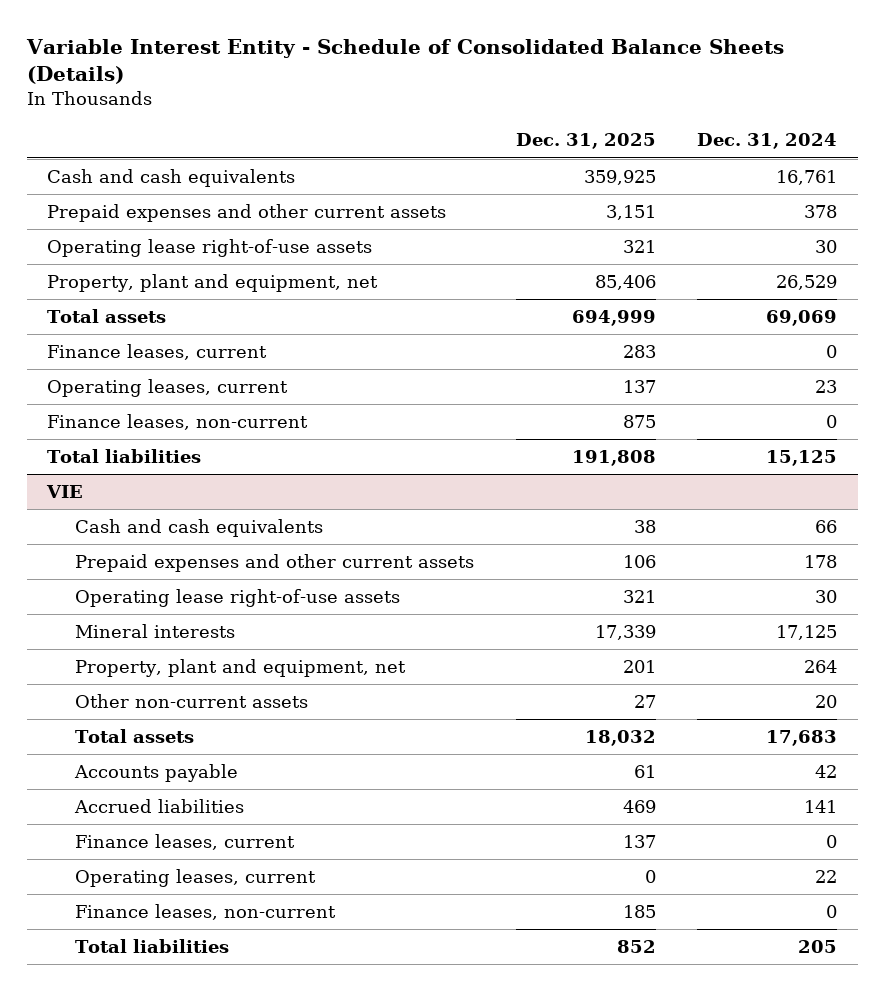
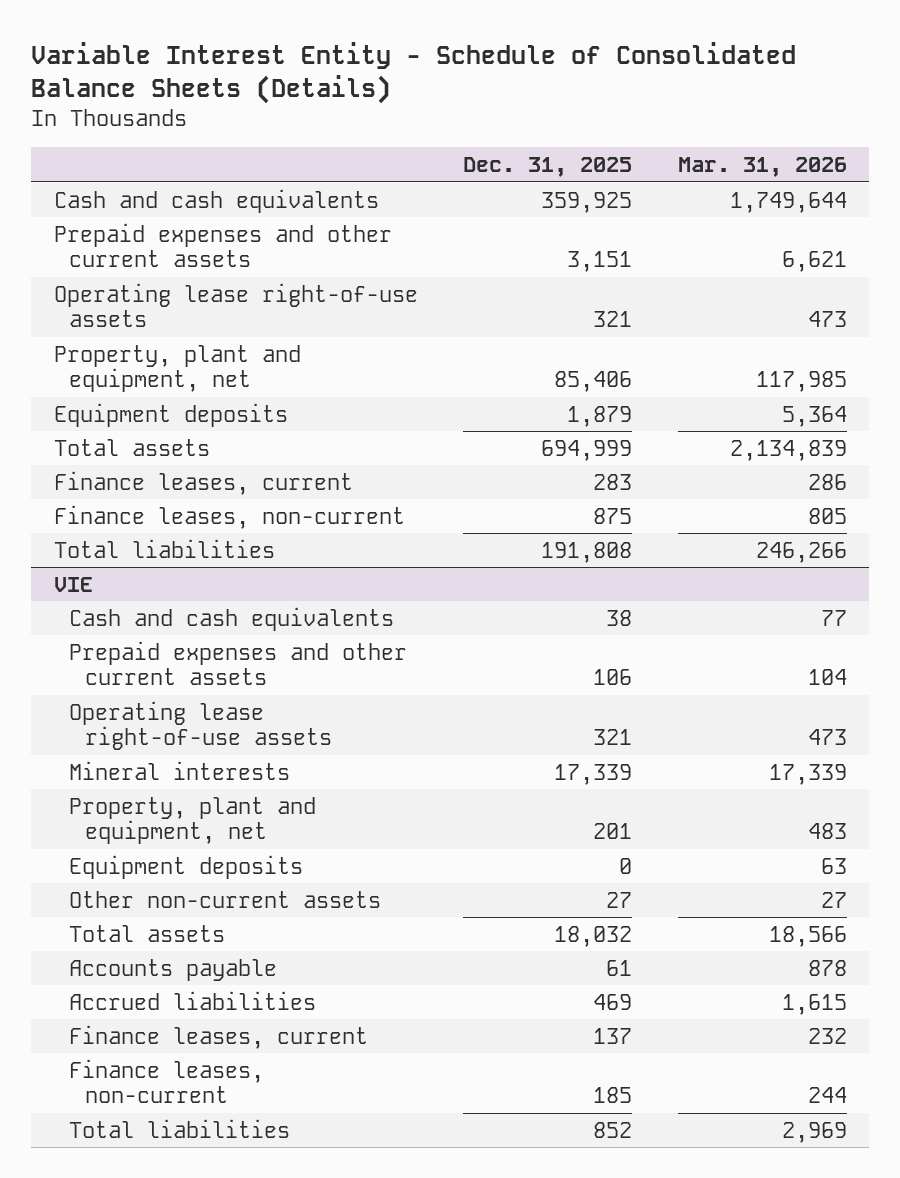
[697,133,838,150] Dec. 31, 2024 -> none
none -> [677,156,847,177] Mar. 31, 2026
none -> [53,402,288,427] Equipment deposits
[47,379,289,398] Operating leases, current -> none
none -> [69,854,304,879] Equipment deposits
[75,869,317,888] Operating leases, current -> none

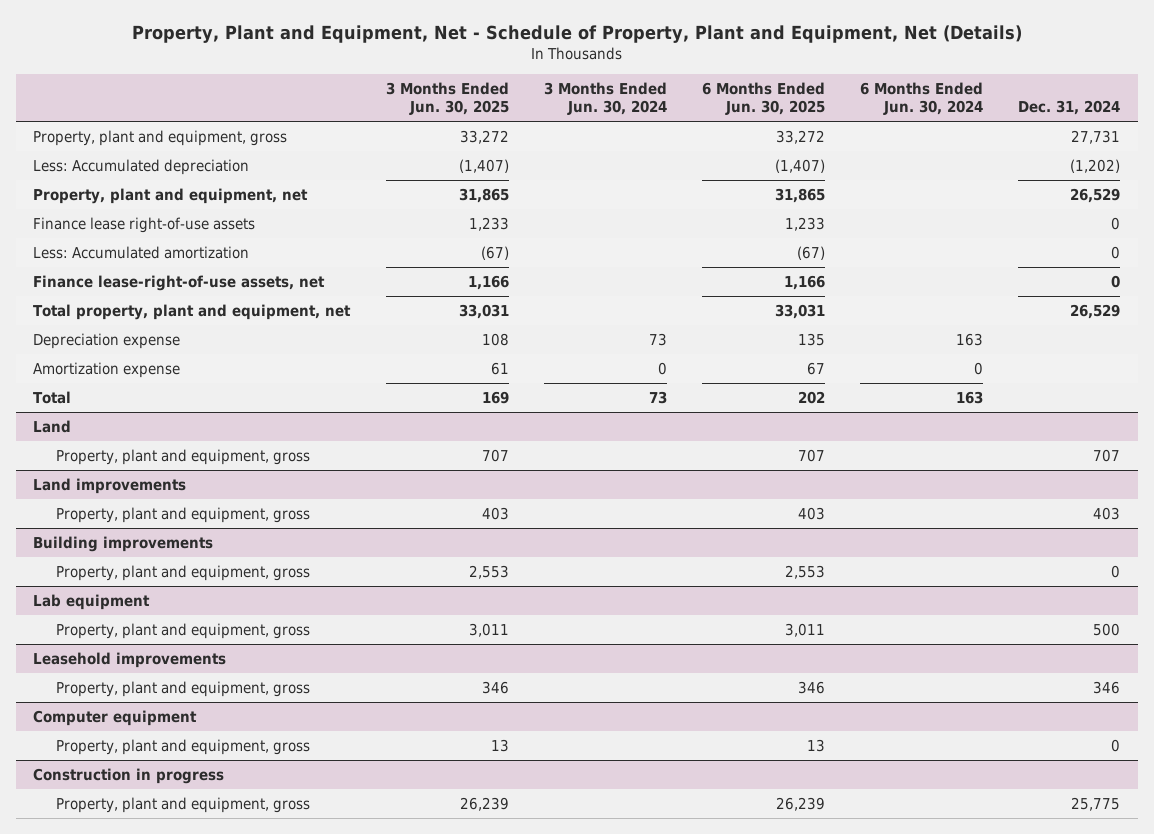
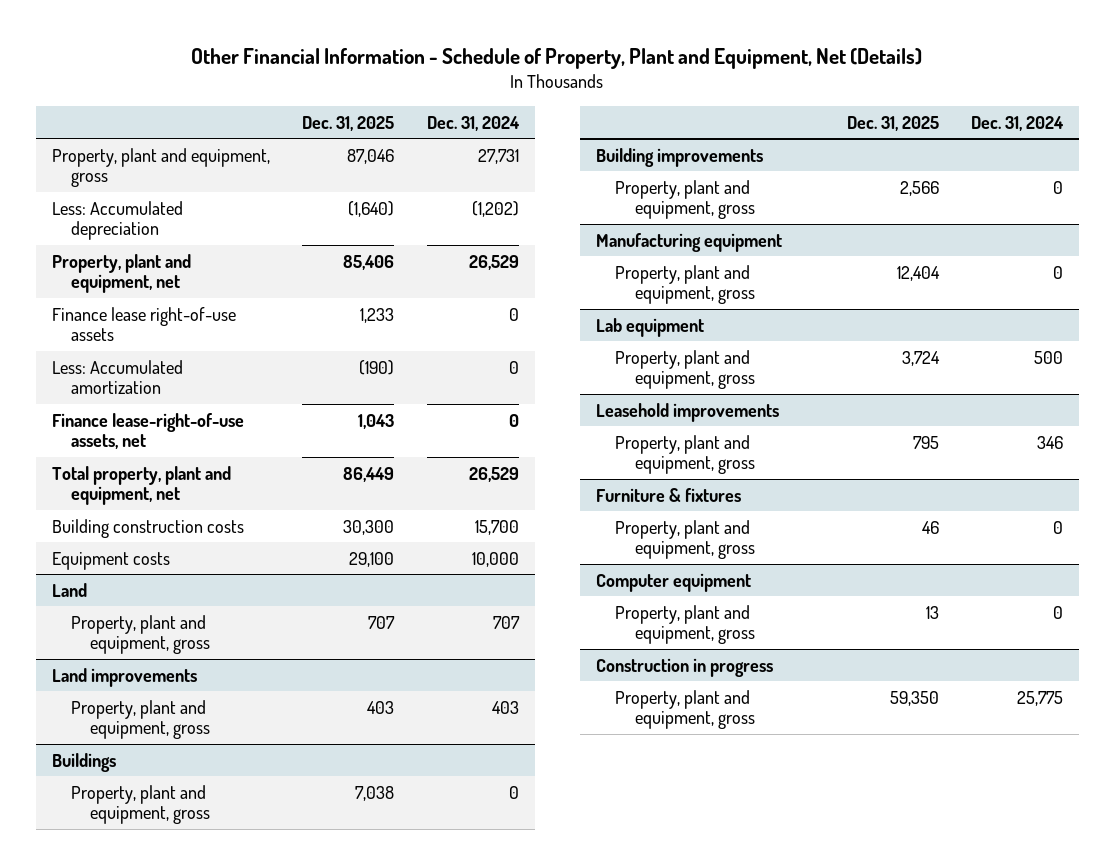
[131,25,1022,44] Property, Plant and Equipment, Net - Schedule of Property, Plant and Equipment, Net (Details) -> [191,47,923,69] Other Financial Information - Schedule of Property, Plant and Equipment, Net (Details)
[385,82,509,116] 3 Months Ended Jun. 30, 2025 -> none
[543,82,667,116] 3 Months Ended Jun. 30, 2024 -> none
[701,82,825,116] 6 Months Ended Jun. 30, 2025 -> none
[860,82,984,116] 6 Months Ended Jun. 30, 2024 -> none
none -> [302,116,395,132] Dec. 31, 2025
[33,332,181,349] Depreciation expense -> none
[33,361,181,378] Amortization expense -> none
[33,390,72,404] Total -> none
none -> [51,518,244,538] Building construction costs
none -> [51,551,170,570] Equipment costs
none -> [51,752,116,772] Buildings
none -> [71,784,211,825] Property, plant and equipment, gross
none -> [596,232,783,252] Manufacturing equipment
none -> [615,264,755,305] Property, plant and equipment, gross
none -> [596,487,742,502] Furniture & fixtures
none -> [615,519,755,560] Property, plant and equipment, gross

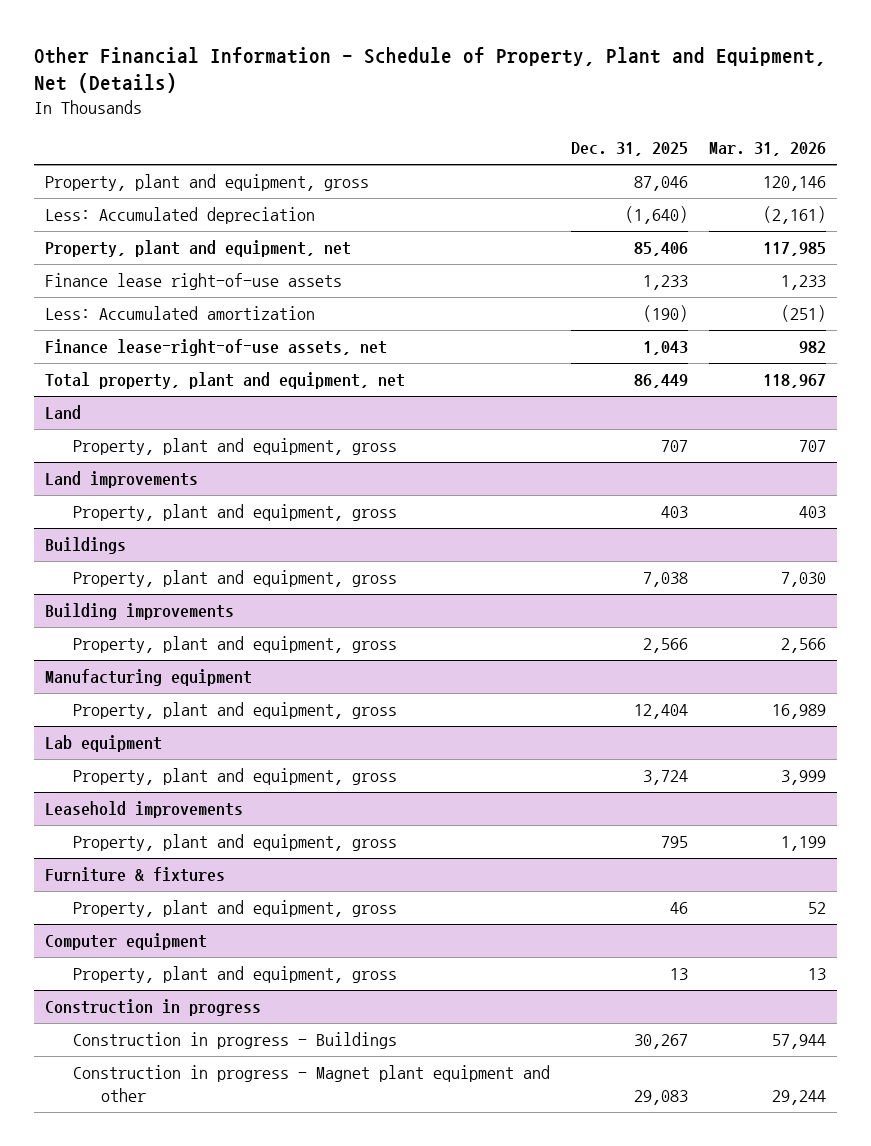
[426,116,520,132] Dec. 31, 2024 -> none
none -> [709,142,827,157] Mar. 31, 2026
[51,518,244,538] Building construction costs -> none
[51,551,170,570] Equipment costs -> none
[615,689,755,730] Property, plant and equipment, gross -> none
none -> [73,1032,398,1050] Construction in progress - Buildings
none -> [73,1065,551,1102] Construction in progress - Magnet plant equipment and other

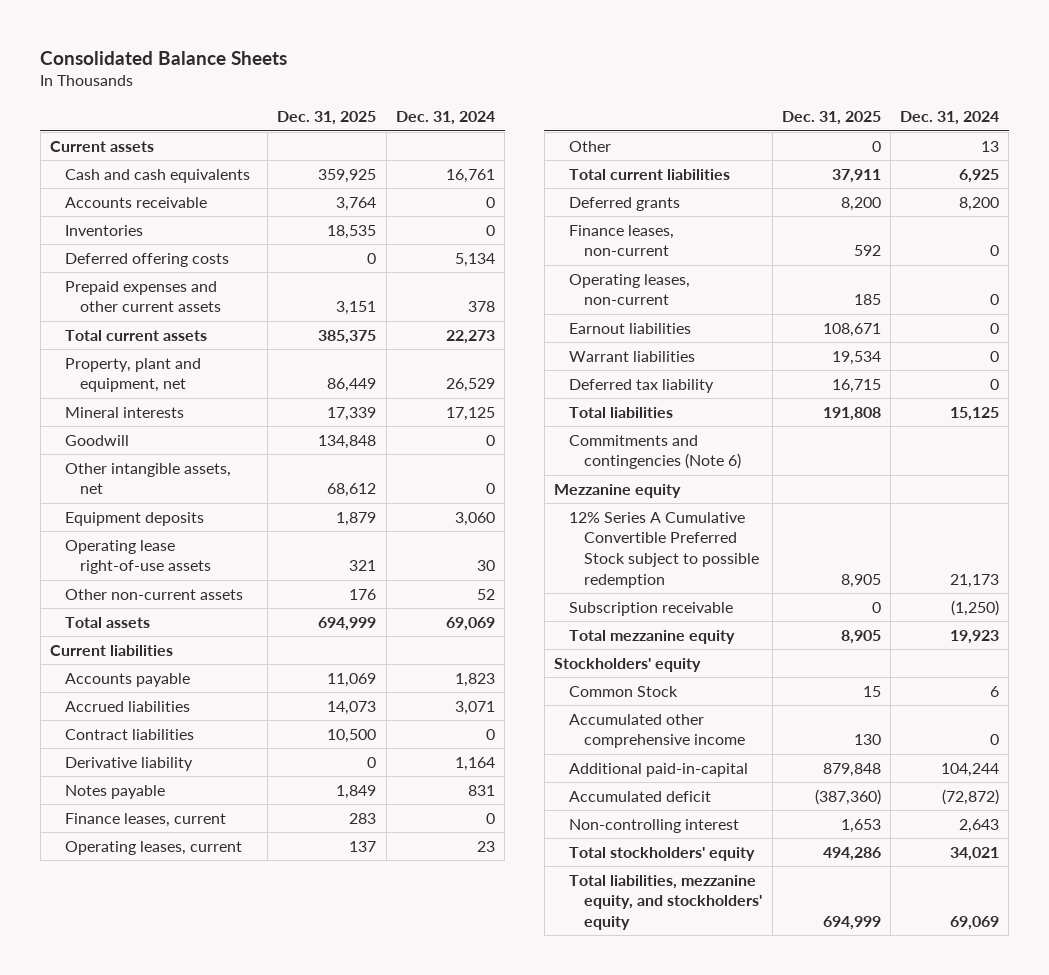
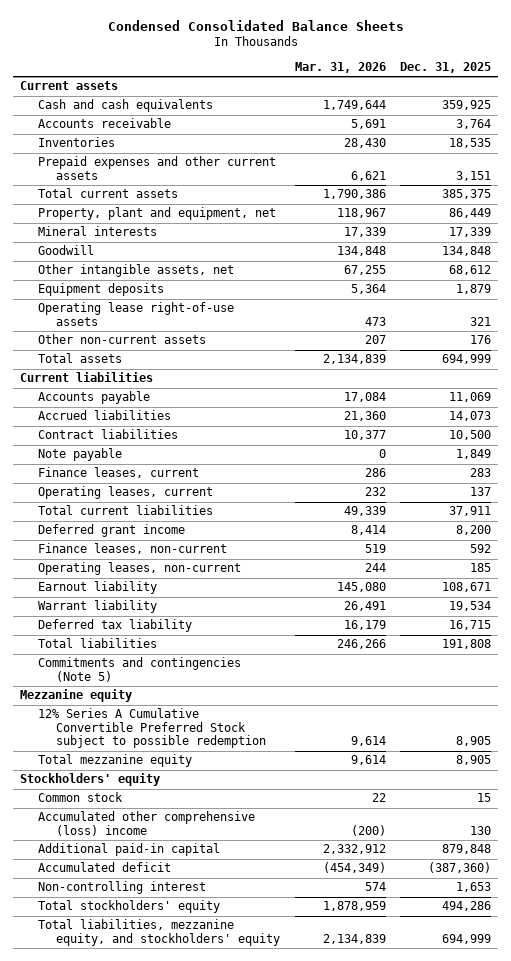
[40,50,288,65] Consolidated Balance Sheets -> [107,19,404,31] Condensed Consolidated Balance Sheets
[395,111,495,126] Dec. 31, 2024 -> none
none -> [294,62,386,74] Mar. 31, 2026
[64,252,229,267] Deferred offering costs -> none
[64,756,193,771] Derivative liability -> none
[64,784,165,799] Notes payable -> [38,448,123,462] Note payable
[569,140,612,152] Other -> none
[569,196,681,211] Deferred grants -> [38,524,186,538] Deferred grant income
[569,322,692,334] Earnout liabilities -> [38,581,158,595] Earnout liability
[569,350,696,362] Warrant liabilities -> [38,600,158,614] Warrant liability
[569,434,742,470] Commitments and contingencies (Note 6) -> [38,657,242,682] Commitments and contingencies (Note 5)
[569,601,734,616] Subscription receivable -> none
[569,685,679,697] Common Stock -> [38,792,124,803] Common stock
[569,713,746,749] Accumulated other comprehensive income -> [38,811,256,836] Accumulated other comprehensive (loss) income
[569,762,749,777] Additional paid-in-capital -> [38,843,221,857] Additional paid-in capital

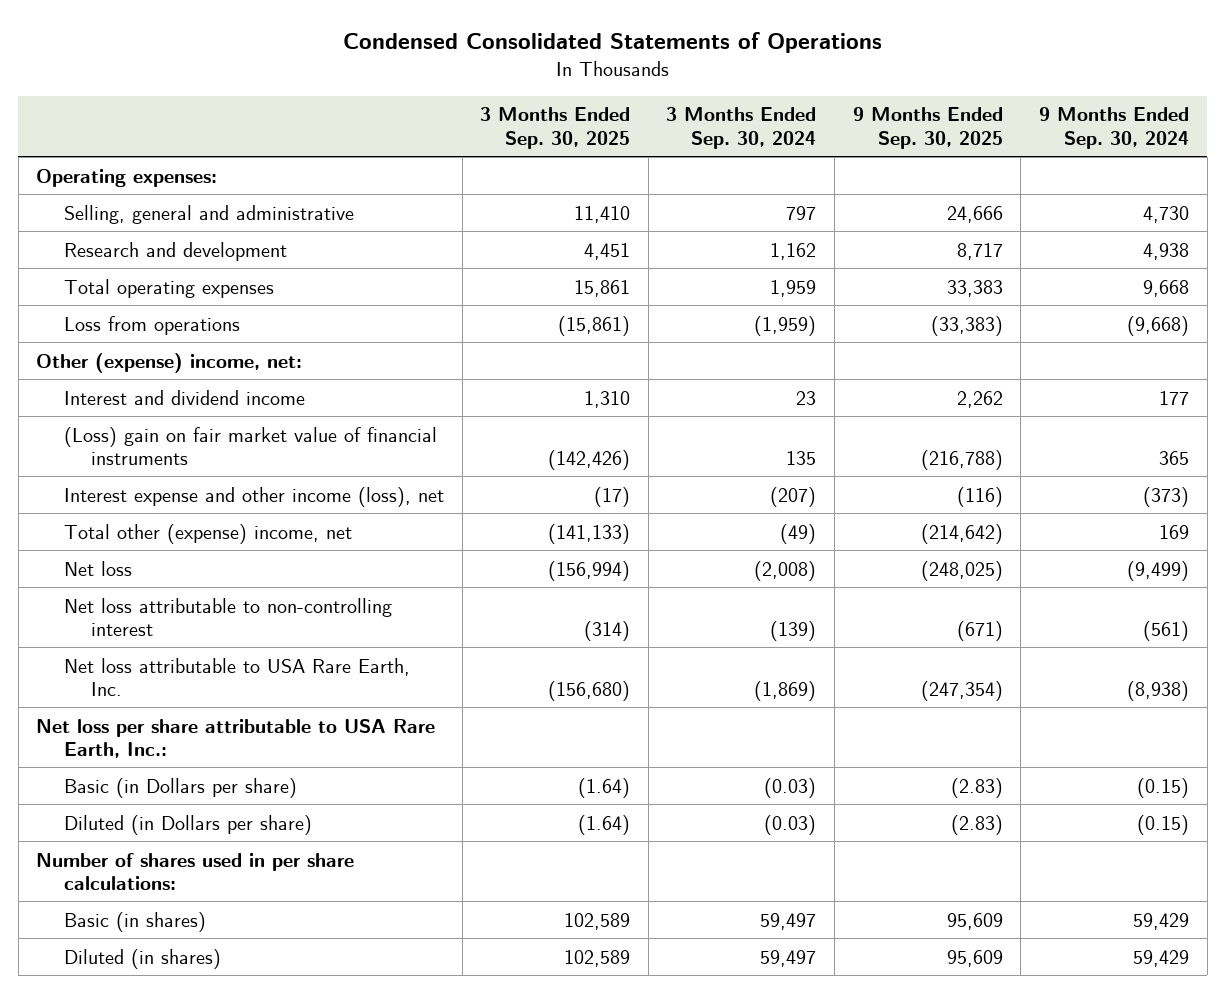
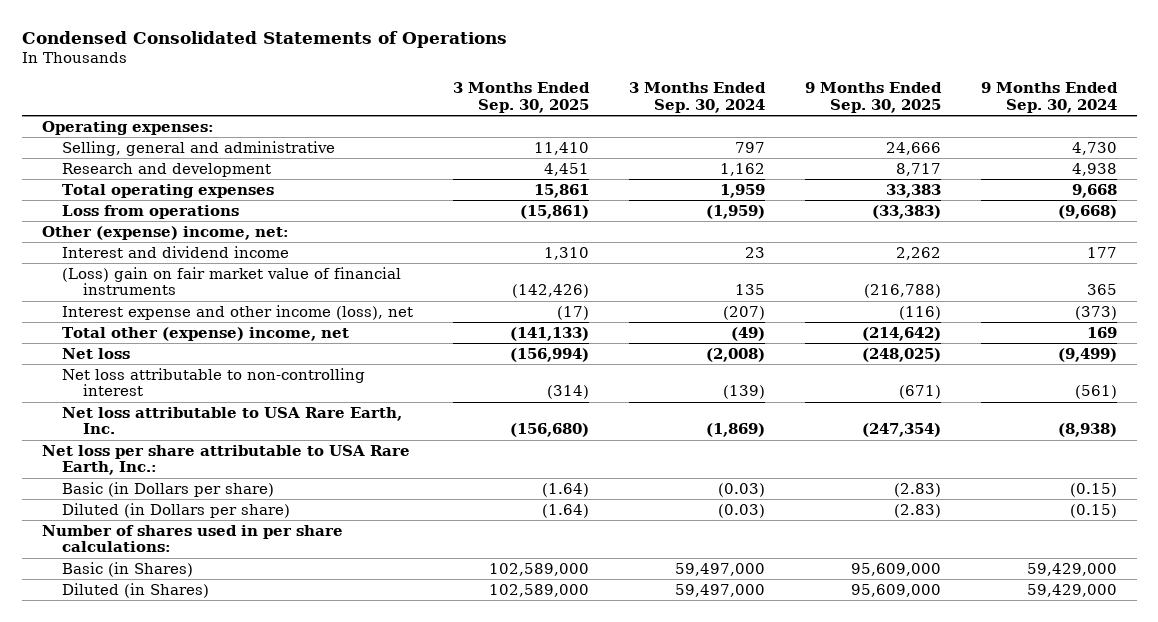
[63,911,206,932] Basic (in shares) -> [62,561,194,577] Basic (in Shares)
[564,912,631,930] 102,589 -> [489,562,590,576] 102,589,000
[760,912,817,930] 59,497 -> [674,562,765,576] 59,497,000
[946,912,1003,930] 95,609 -> [850,562,941,576] 95,609,000
[1132,912,1189,930] 59,429 -> [1026,562,1117,576] 59,429,000
[63,948,221,969] Diluted (in shares) -> [62,582,210,598] Diluted (in Shares)
[564,949,631,967] 102,589 -> [489,583,590,597] 102,589,000
[760,949,817,967] 59,497 -> [674,583,765,597] 59,497,000
[946,949,1003,967] 95,609 -> [850,583,941,597] 95,609,000
[1132,949,1189,967] 59,429 -> [1026,583,1117,597] 59,429,000

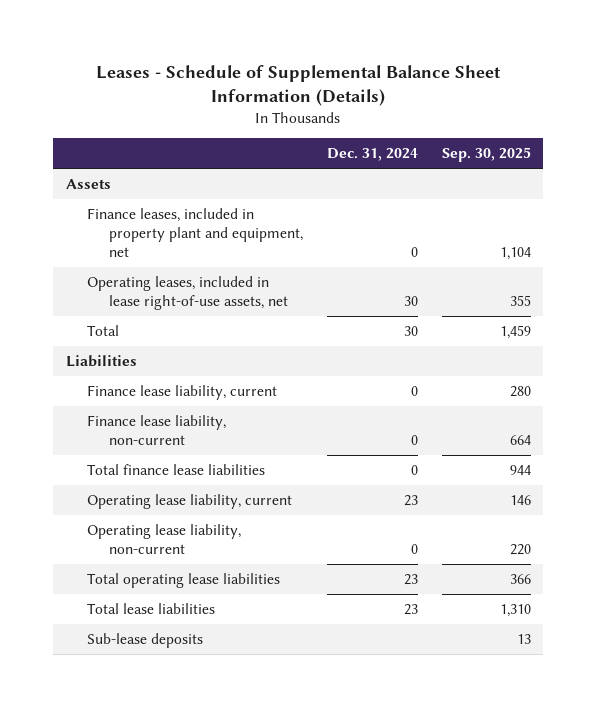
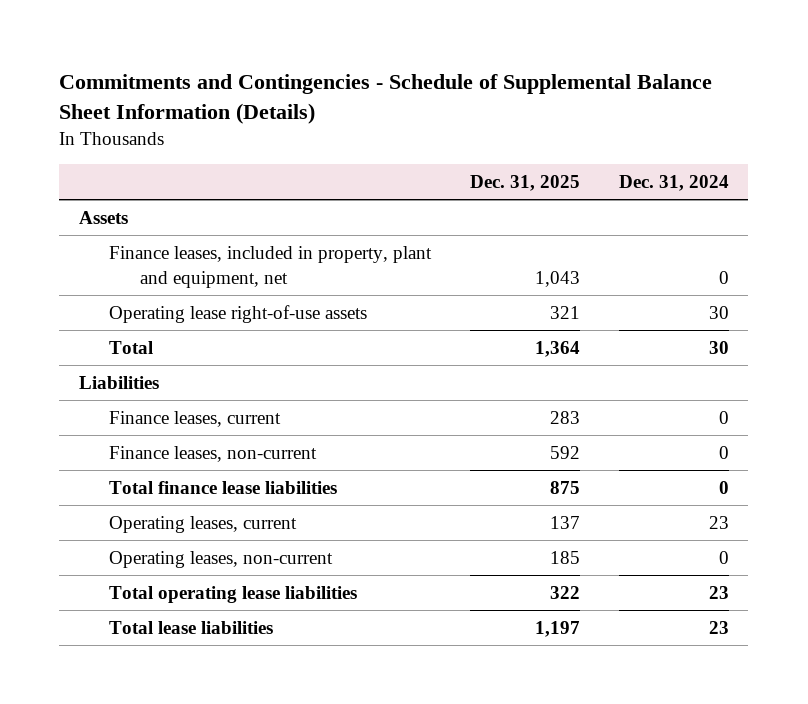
[96,64,502,106] Leases - Schedule of Supplemental Balance Sheet Information (Details) -> [59,74,713,125] Commitments and Contingencies - Schedule of Supplemental Balance Sheet Information (Details)
[441,147,531,163] Sep. 30, 2025 -> none
none -> [470,175,581,192] Dec. 31, 2025
[87,208,303,257] Finance leases, included in property plant and equipment, net -> [109,245,433,288] Finance leases, included in property, plant and equipment, net
[87,276,288,310] Operating leases, included in lease right-of-use assets, net -> [109,304,368,323] Operating lease right-of-use assets
[87,385,278,401] Finance lease liability, current -> [109,410,282,427] Finance leases, current
[87,415,227,445] Finance lease liability, non-current -> [109,445,318,462] Finance leases, non-current
[87,494,293,510] Operating lease liability, current -> [109,515,298,533] Operating leases, current
[87,524,242,554] Operating lease liability, non-current -> [109,550,334,568] Operating leases, non-current
[87,633,204,649] Sub-lease deposits -> none

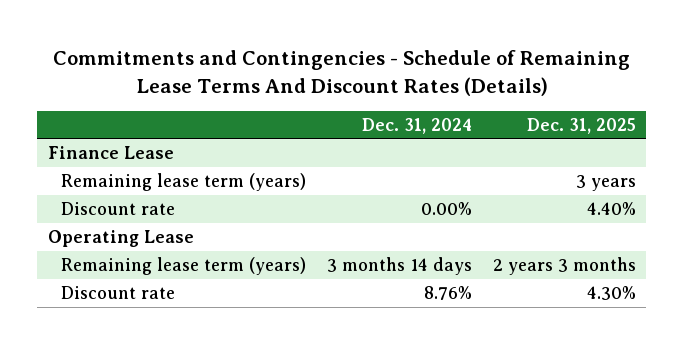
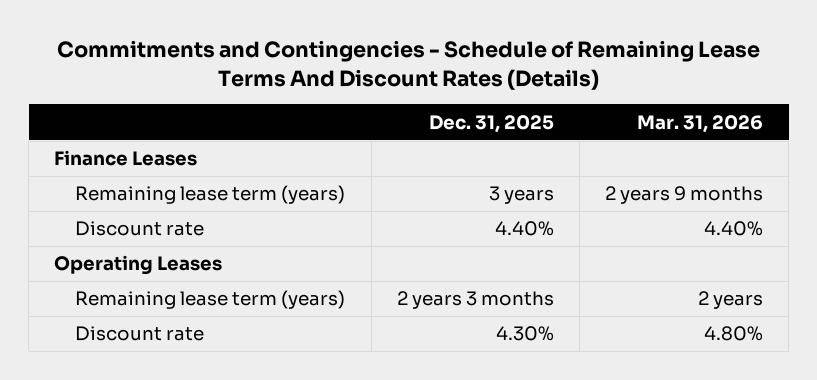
[361,117,472,134] Dec. 31, 2024 -> none
none -> [636,114,763,133] Mar. 31, 2026
[47,146,174,160] Finance Lease -> [54,150,198,167] Finance Leases
[47,230,194,248] Operating Lease -> [54,255,223,276] Operating Leases

